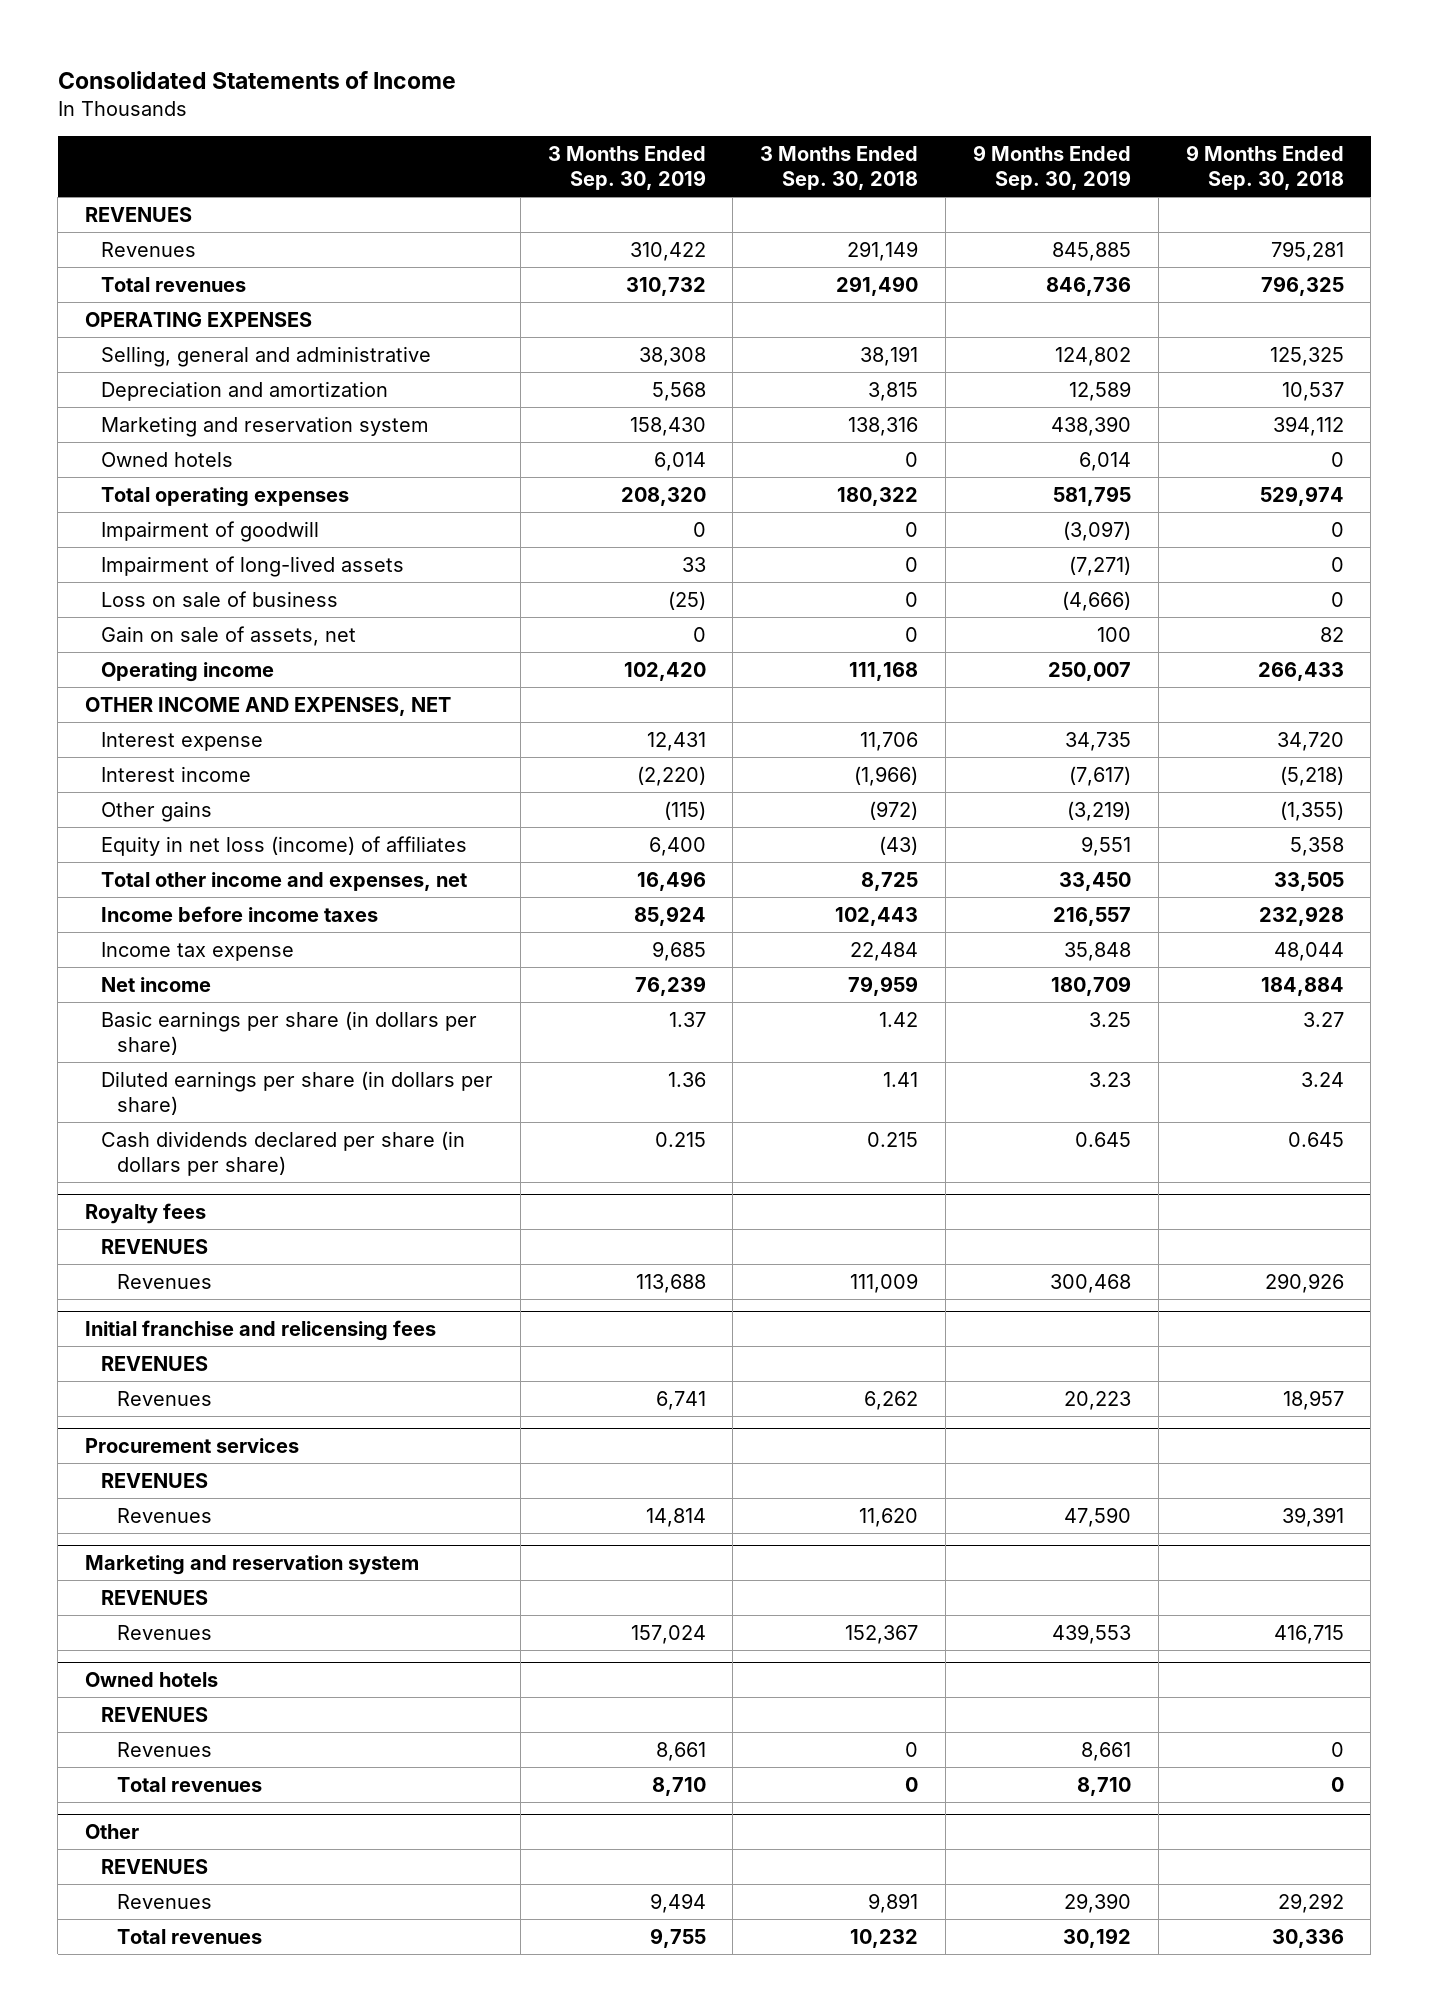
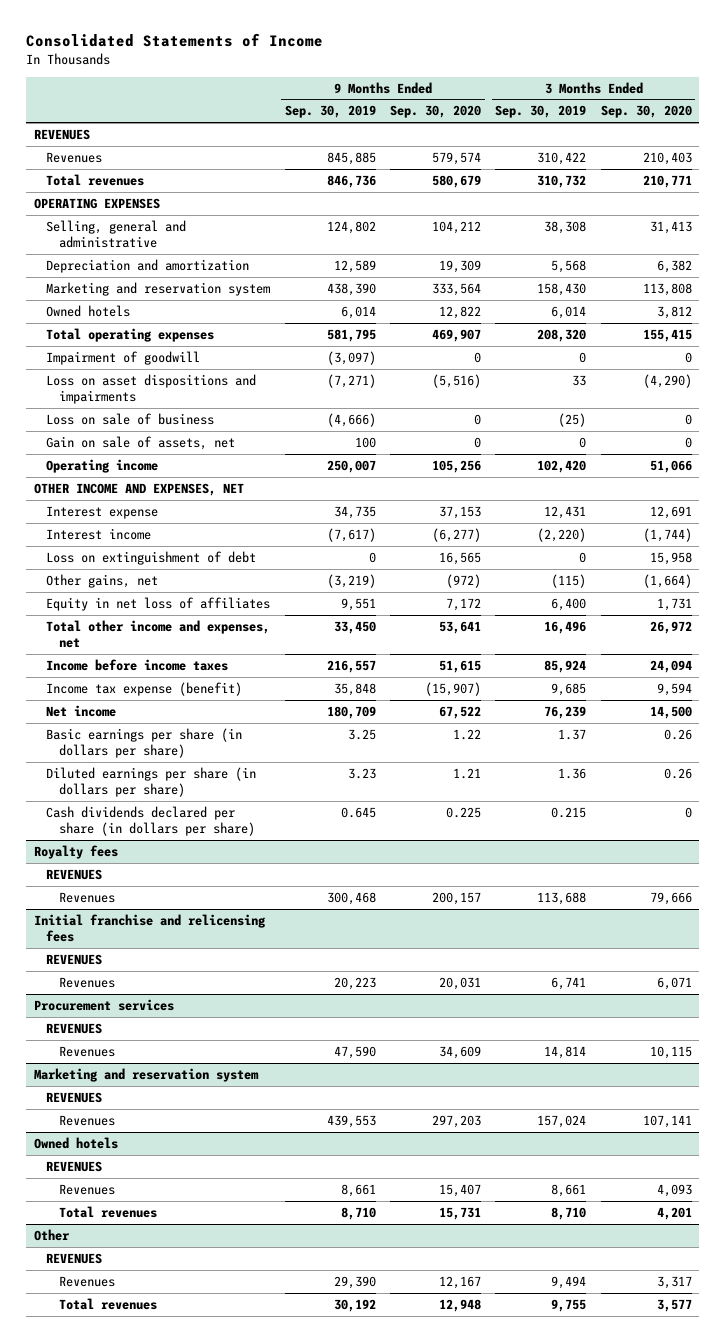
[760,146,919,190] 3 Months Ended Sep. 30, 2018 -> none
[1185,145,1344,190] 9 Months Ended Sep. 30, 2018 -> none
none -> [389,105,481,119] Sep. 30, 2020
none -> [600,105,692,119] Sep. 30, 2020
[100,555,404,577] Impairment of long-lived assets -> [46,373,257,405] Loss on asset dispositions and impairments
none -> [46,550,257,565] Loss on extinguishment of debt
[100,800,212,822] Other gains -> [46,573,159,588] Other gains, net
[100,835,467,856] Equity in net loss (income) of affiliates -> [46,596,271,611] Equity in net loss of affiliates
[100,941,294,961] Income tax expense -> [46,681,243,696] Income tax expense (benefit)

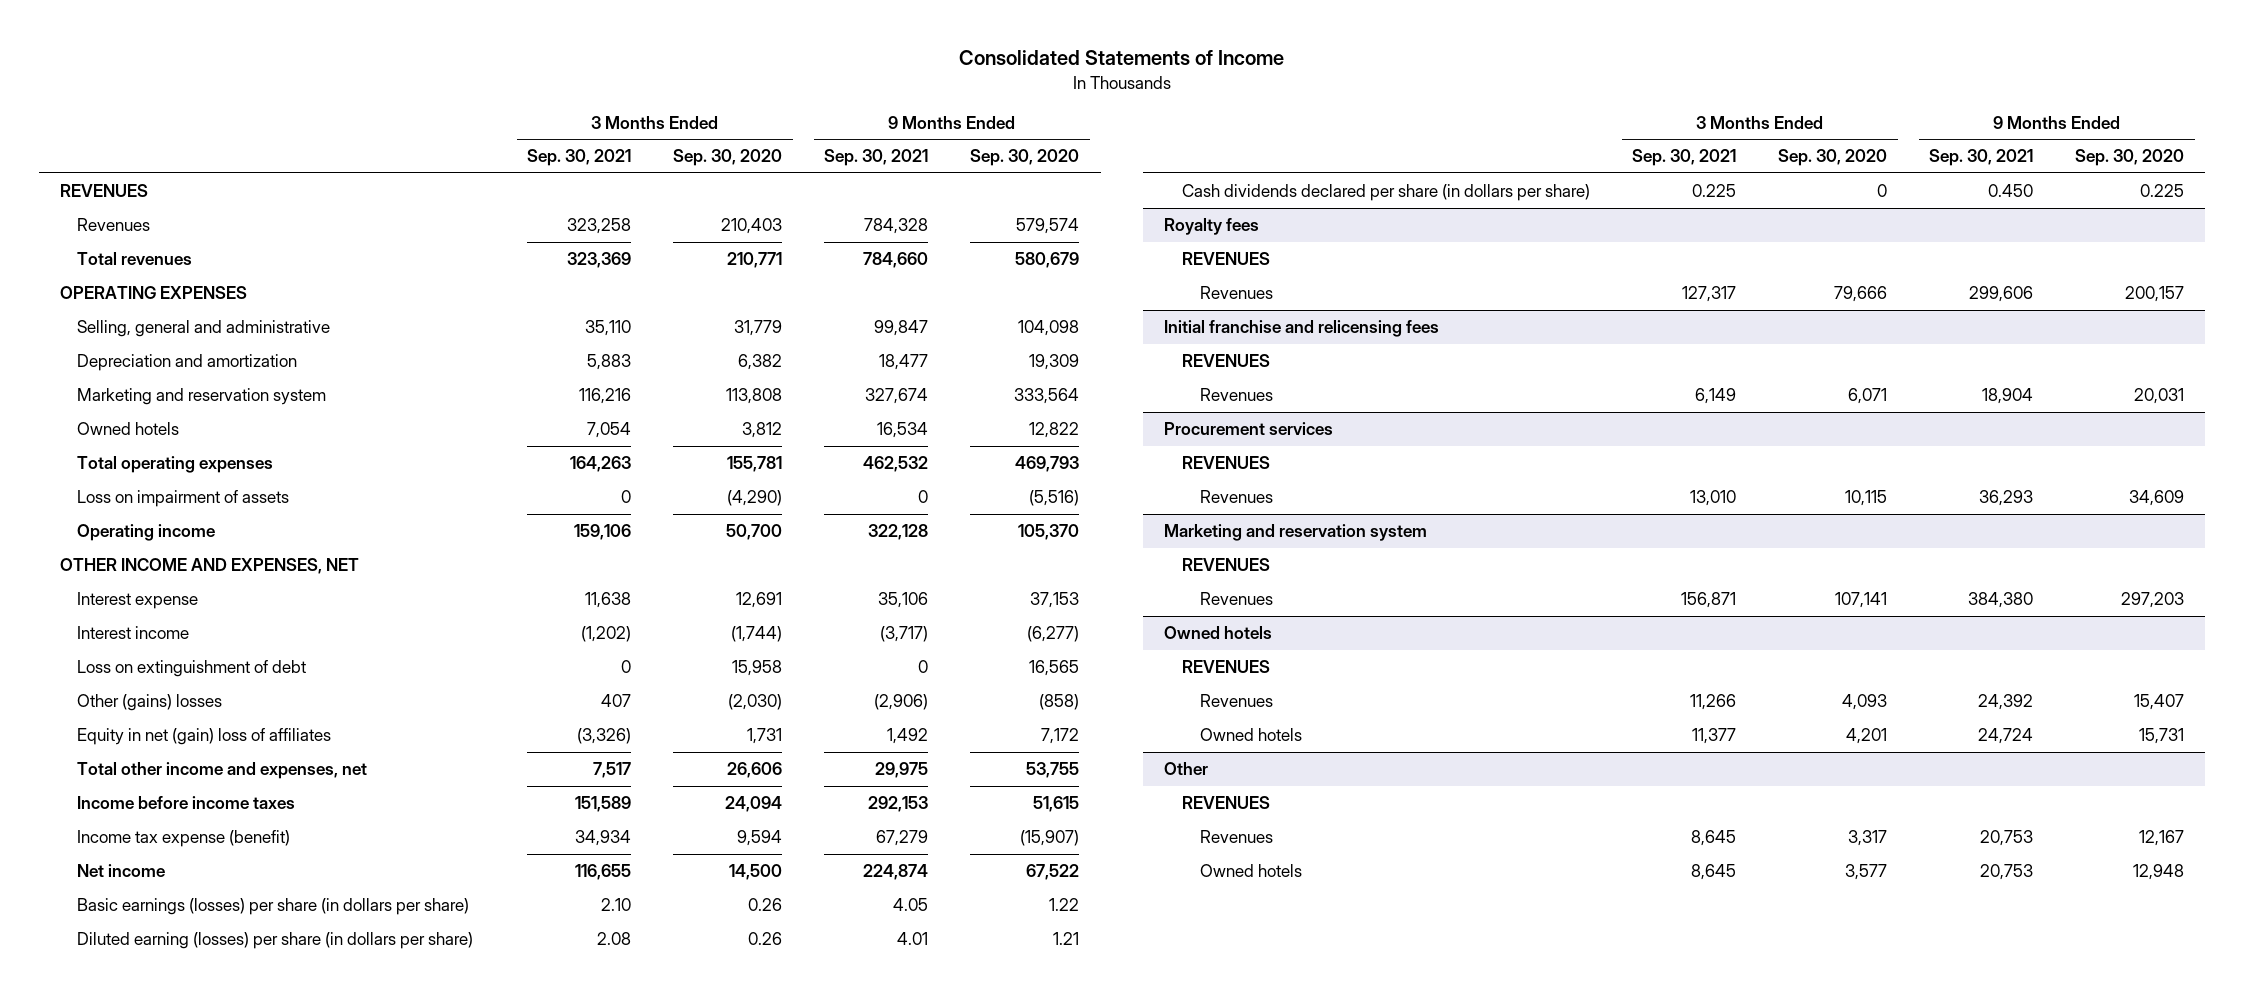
[284,105,376,119] Sep. 30, 2019 -> none
[495,105,587,119] Sep. 30, 2019 -> none
none -> [527,149,632,167] Sep. 30, 2021
none -> [824,149,929,167] Sep. 30, 2021
[431,220,481,234] 104,212 -> [1018,320,1080,337] 104,098
[649,220,692,234] 31,413 -> [734,320,783,337] 31,779
[46,350,201,365] Impairment of goodwill -> none
[46,412,215,425] Loss on sale of business -> none
[46,435,236,450] Gain on sale of assets, net -> none
[431,328,481,342] 469,907 -> [1015,456,1080,473] 469,793
[642,328,692,342] 155,415 -> [727,456,783,473] 155,781
[46,373,257,405] Loss on asset dispositions and impairments -> [77,490,290,508] Loss on impairment of assets
[431,459,481,473] 105,256 -> [1018,524,1080,541] 105,370
[649,459,692,473] 51,066 -> [726,524,783,541] 50,700
[46,573,159,588] Other gains, net -> [77,694,223,712] Other (gains) losses
[445,573,481,588] (972) -> [1039,694,1080,711] (858)
[642,573,692,588] (1,664) -> [728,694,783,711] (2,030)
[46,596,271,611] Equity in net loss of affiliates -> [77,728,332,746] Equity in net (gain) loss of affiliates
[438,620,481,634] 53,641 -> [1026,762,1080,779] 53,755
[649,620,692,634] 26,972 -> [727,762,783,779] 26,606
[46,727,243,759] Basic earnings per share (in dollars per share) -> [77,898,470,916] Basic earnings (losses) per share (in dollars per share)
[46,766,257,798] Diluted earnings per share (in dollars per share) -> [77,932,474,950] Diluted earning (losses) per share (in dollars per share)
[59,1205,158,1218] Total revenues -> [1199,728,1302,742] Owned hotels
[59,1297,158,1310] Total revenues -> [1199,864,1302,878] Owned hotels

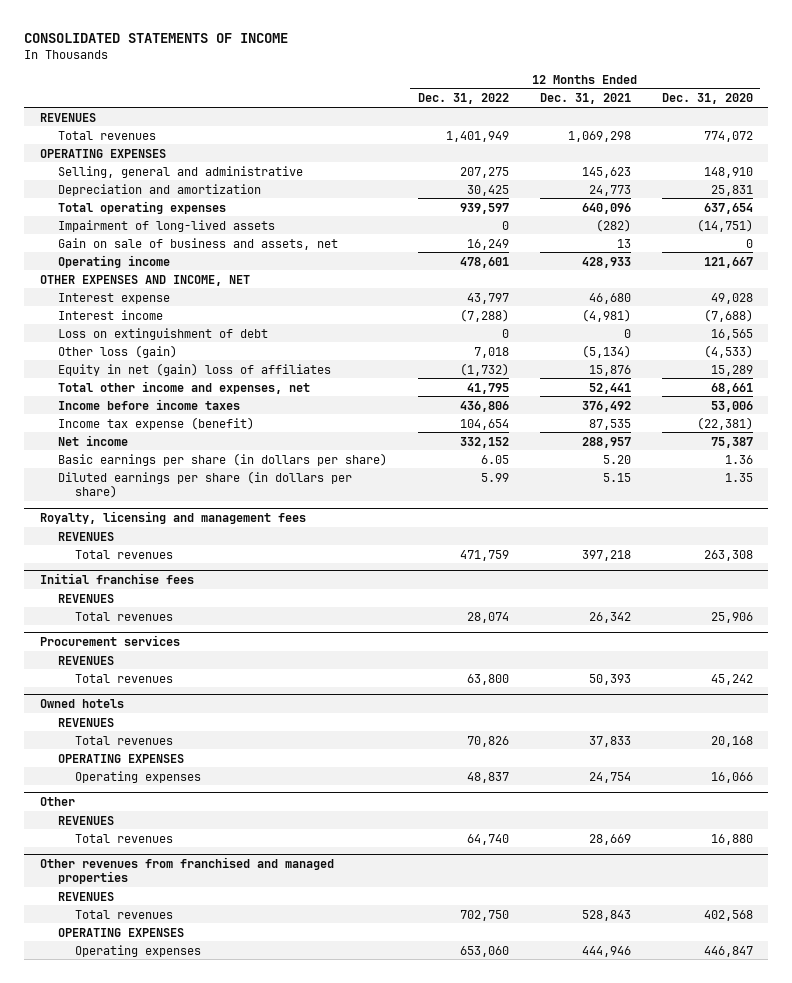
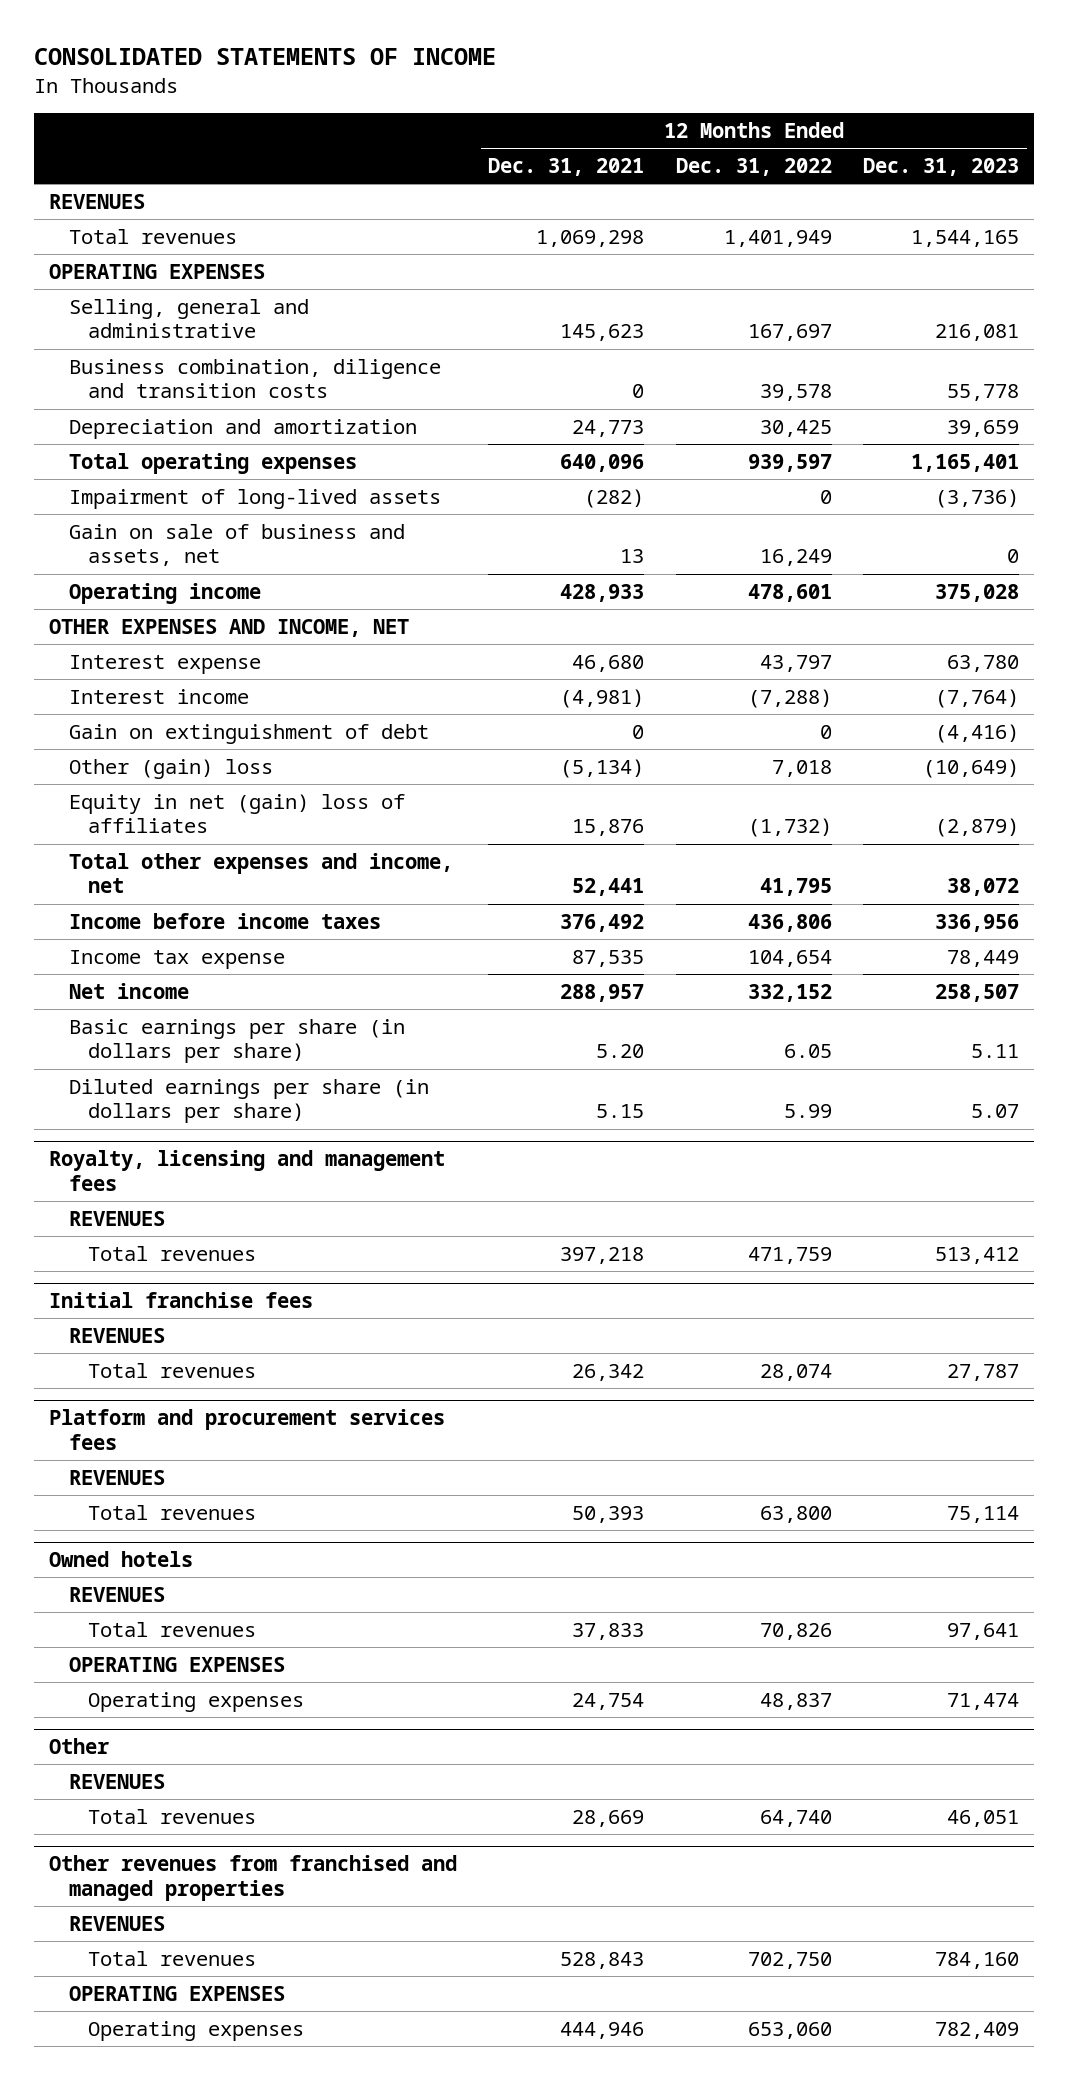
[661,93,753,105] Dec. 31, 2020 -> none
none -> [862,158,1019,177] Dec. 31, 2023
[459,166,509,178] 207,275 -> [747,324,832,342] 167,697
none -> [68,358,441,399] Business combination, diligence and transition costs
[57,327,268,340] Loss on extinguishment of debt -> [68,723,429,744] Gain on extinguishment of debt
[57,344,177,358] Other loss (gain) -> [68,758,273,779] Other (gain) loss
[57,380,310,394] Total other income and expenses, net -> [68,852,453,894] Total other expenses and income, net
[57,416,254,430] Income tax expense (benefit) -> [68,949,285,969] Income tax expense
[39,634,180,646] Procurement services -> none
none -> [49,1409,446,1450] Platform and procurement services fees

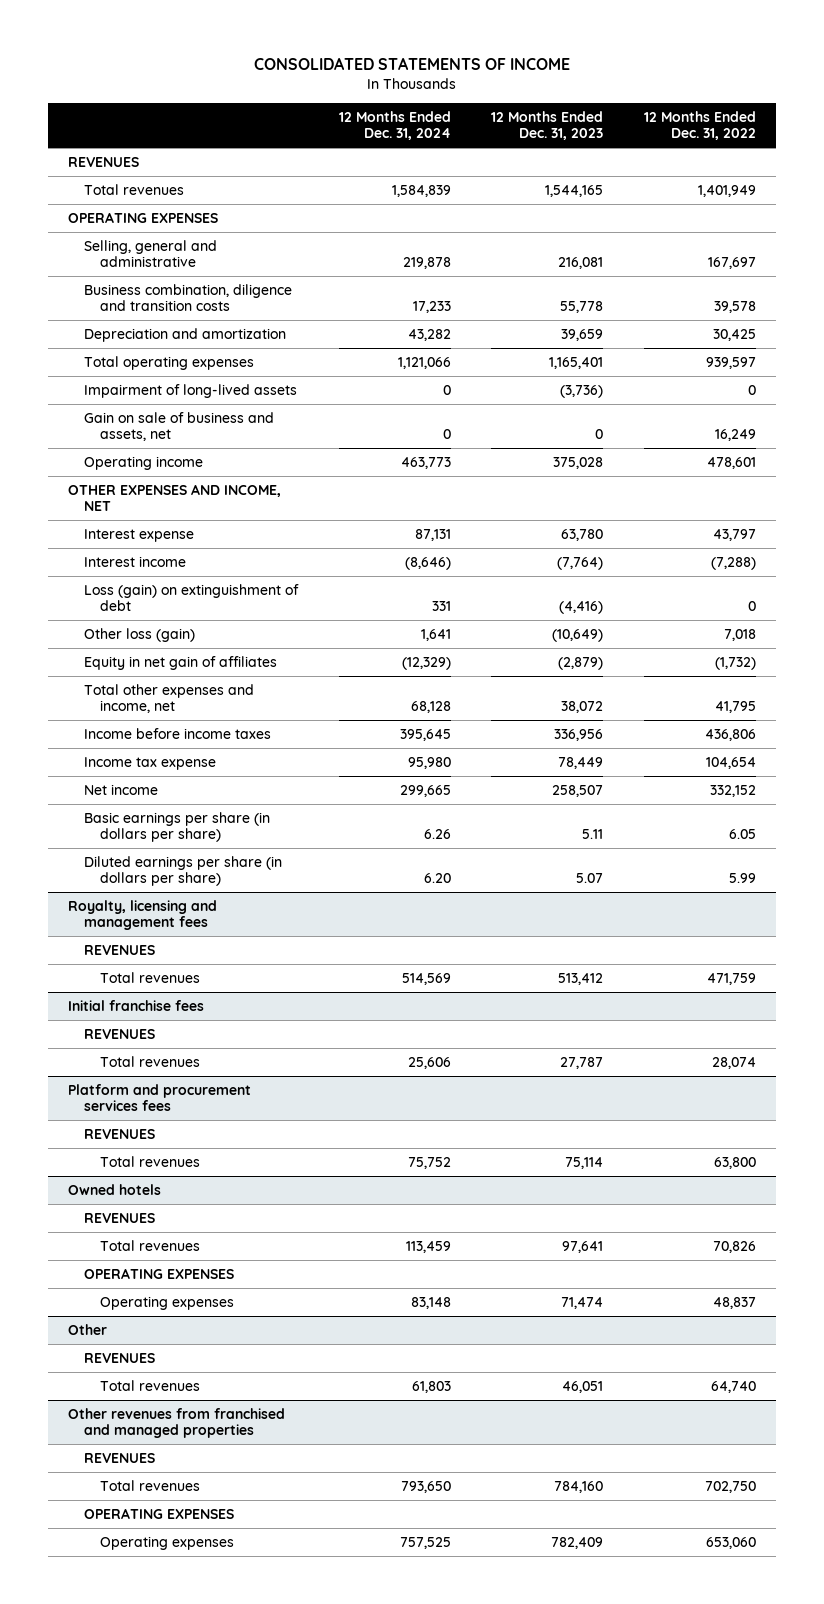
[488,158,645,177] Dec. 31, 2021 -> none
none -> [338,110,451,141] 12 Months Ended Dec. 31, 2024
[68,723,429,744] Gain on extinguishment of debt -> [84,583,300,612] Loss (gain) on extinguishment of debt
[68,758,273,779] Other (gain) loss -> [84,627,196,642] Other loss (gain)
[68,793,405,834] Equity in net (gain) loss of affiliates -> [84,655,278,670] Equity in net gain of affiliates

